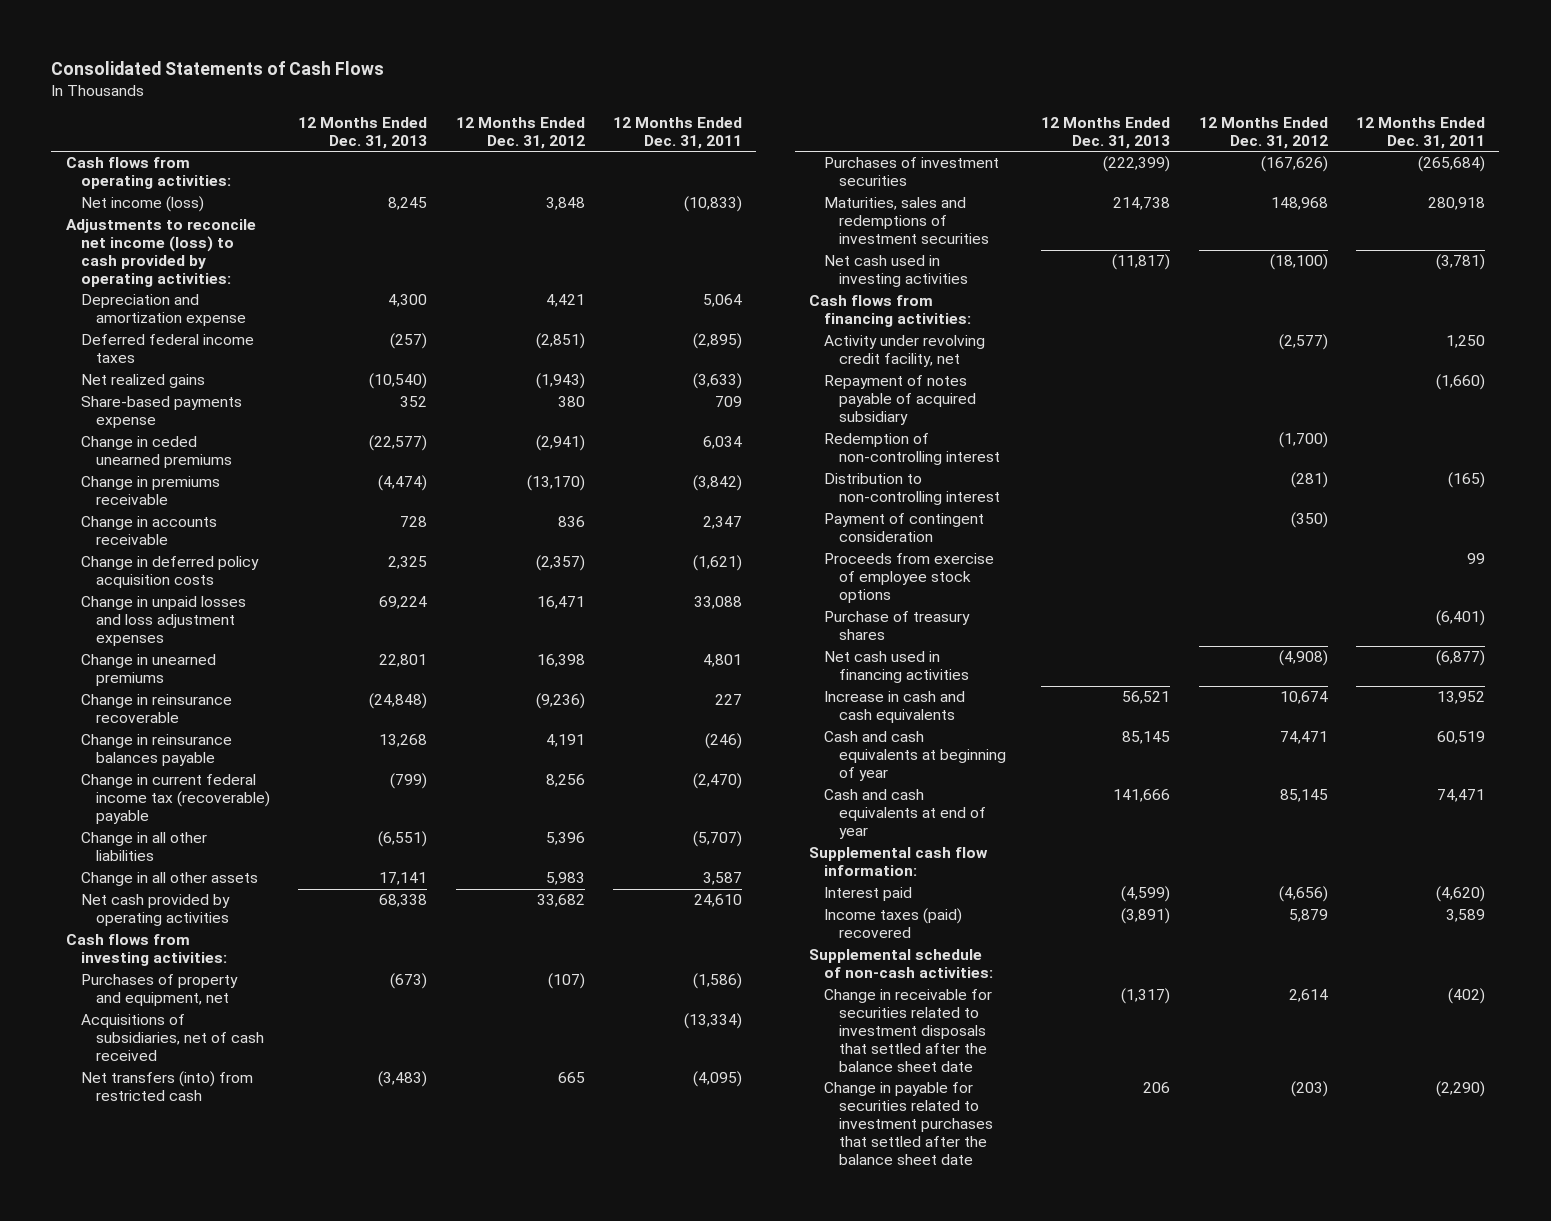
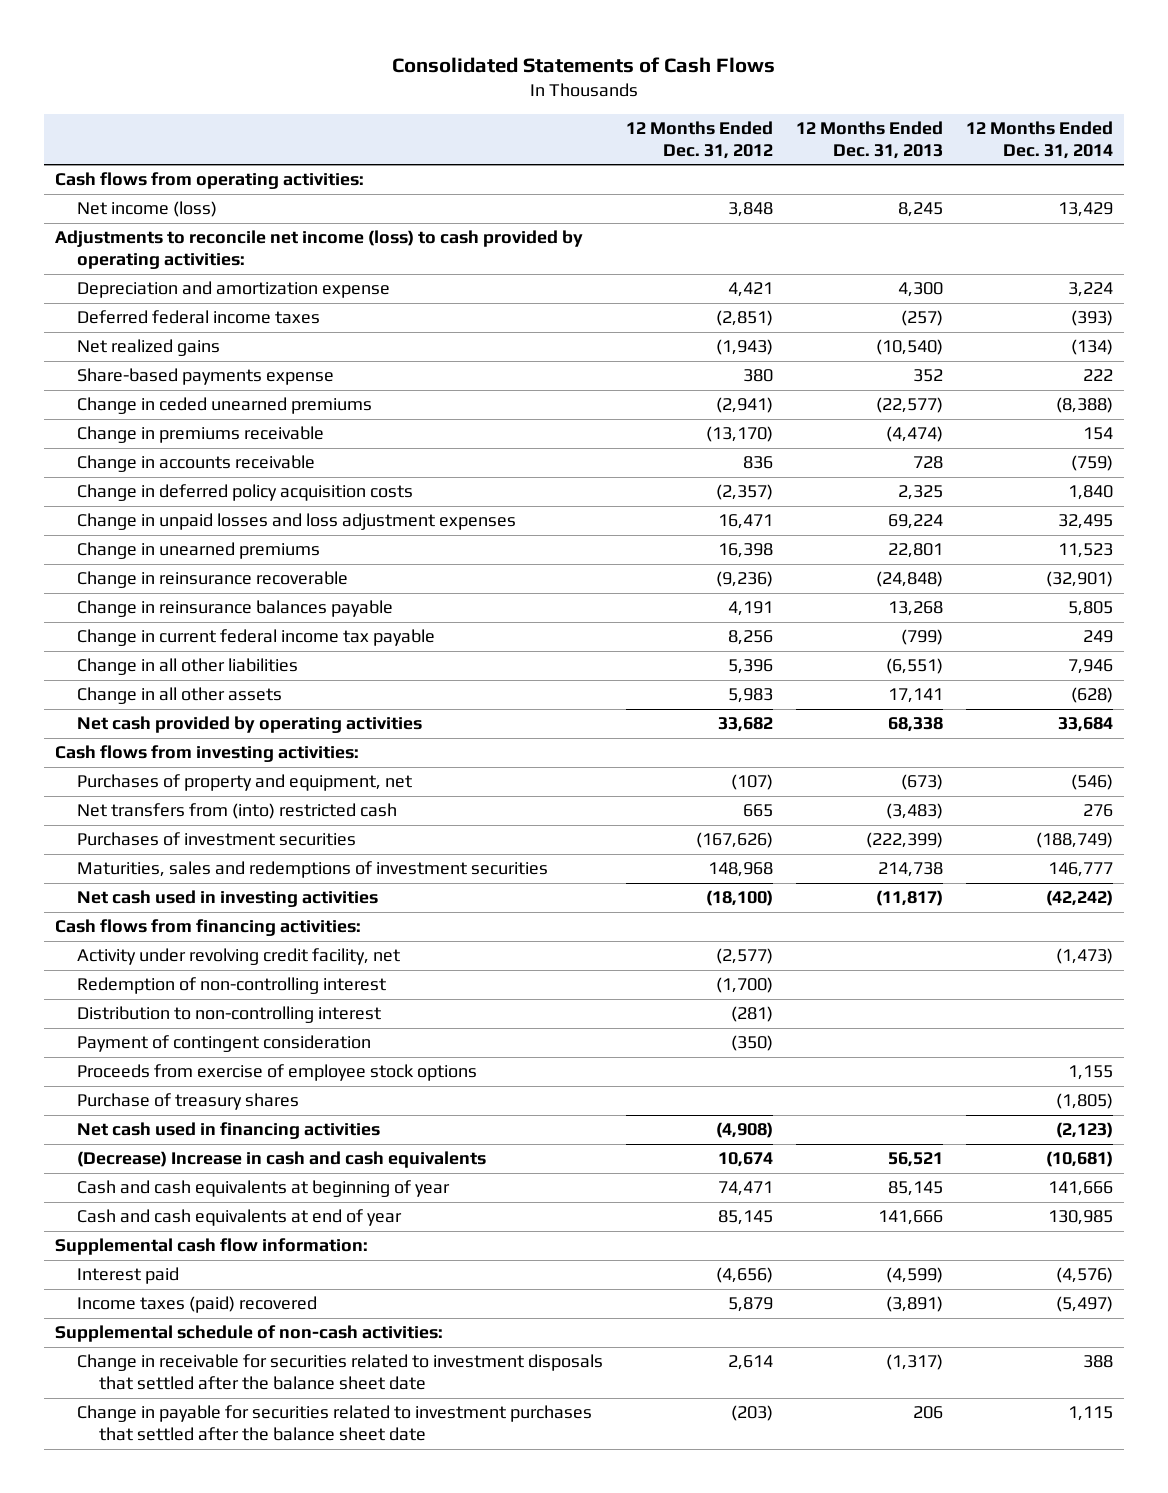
[612,117,742,149] 12 Months Ended Dec. 31, 2011 -> none
none -> [965,121,1113,159] 12 Months Ended Dec. 31, 2014
[80,774,271,825] Change in current federal income tax (recoverable) payable -> [77,629,436,647] Change in current federal income tax payable
[80,1014,265,1062] Acquisitions of subsidiaries, net of cash received -> none
[80,1071,253,1102] Net transfers (into) from restricted cash -> [77,803,398,820] Net transfers from (into) restricted cash
[823,375,977,426] Repayment of notes payable of acquired subsidiary -> none
[823,691,965,724] Increase in cash and cash equivalents -> [77,1151,487,1169] (Decrease) Increase in cash and cash equivalents

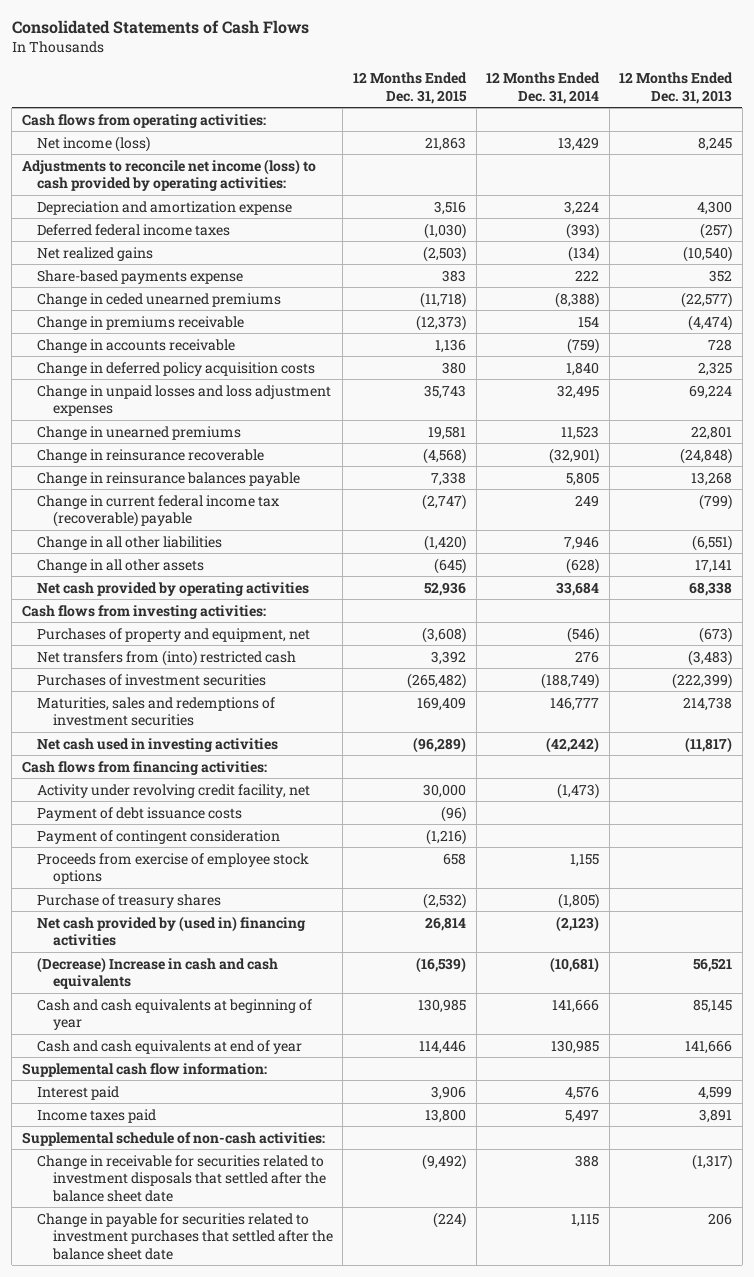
[625,121,773,159] 12 Months Ended Dec. 31, 2012 -> none
none -> [353,72,468,104] 12 Months Ended Dec. 31, 2015
[77,629,436,647] Change in current federal income tax payable -> [37,494,280,528] Change in current federal income tax (recoverable) payable
[77,977,387,995] Redemption of non-controlling interest -> none
[77,1006,382,1024] Distribution to non-controlling interest -> none
none -> [37,806,243,821] Payment of debt issuance costs
[77,1122,381,1140] Net cash used in financing activities -> [37,915,307,947] Net cash provided by (used in) financing activities
[885,1267,943,1284] (4,599) -> [698,1085,733,1100] 4,599
[1055,1267,1113,1284] (4,576) -> [565,1085,600,1100] 4,576
[77,1296,318,1314] Income taxes (paid) recovered -> [37,1108,157,1123] Income taxes paid
[885,1296,943,1313] (3,891) -> [699,1108,733,1123] 3,891
[1055,1296,1113,1313] (5,497) -> [565,1108,600,1123] 5,497

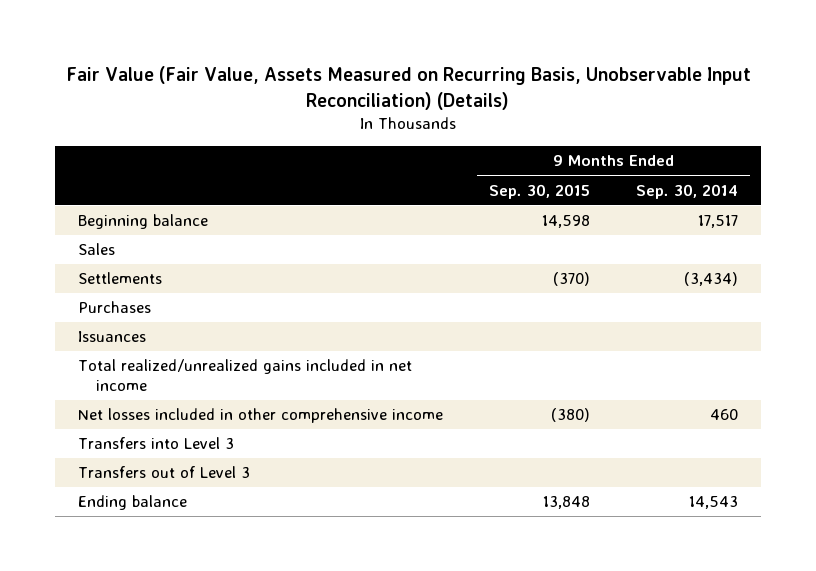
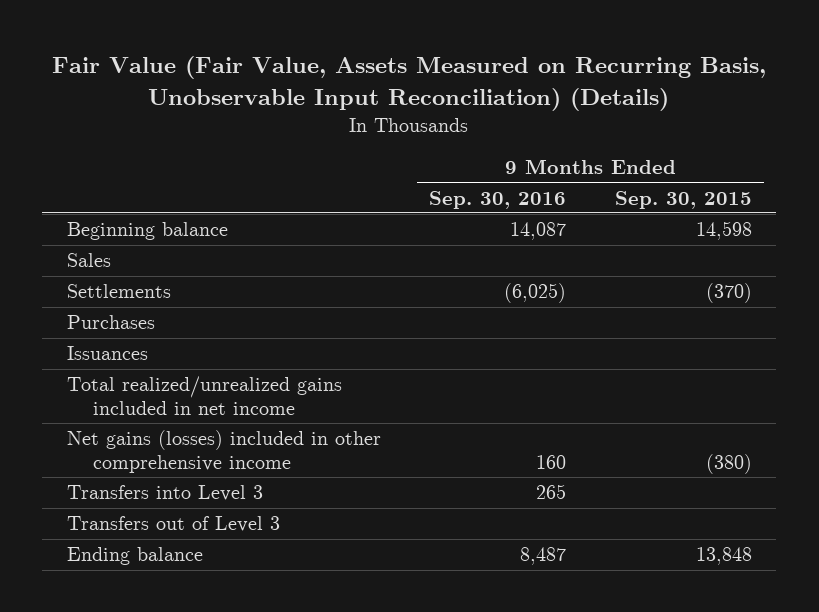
[636,183,739,199] Sep. 30, 2014 -> none
none -> [429,190,567,209] Sep. 30, 2016
[77,408,443,424] Net losses included in other comprehensive income -> [66,430,381,473] Net gains (losses) included in other comprehensive income

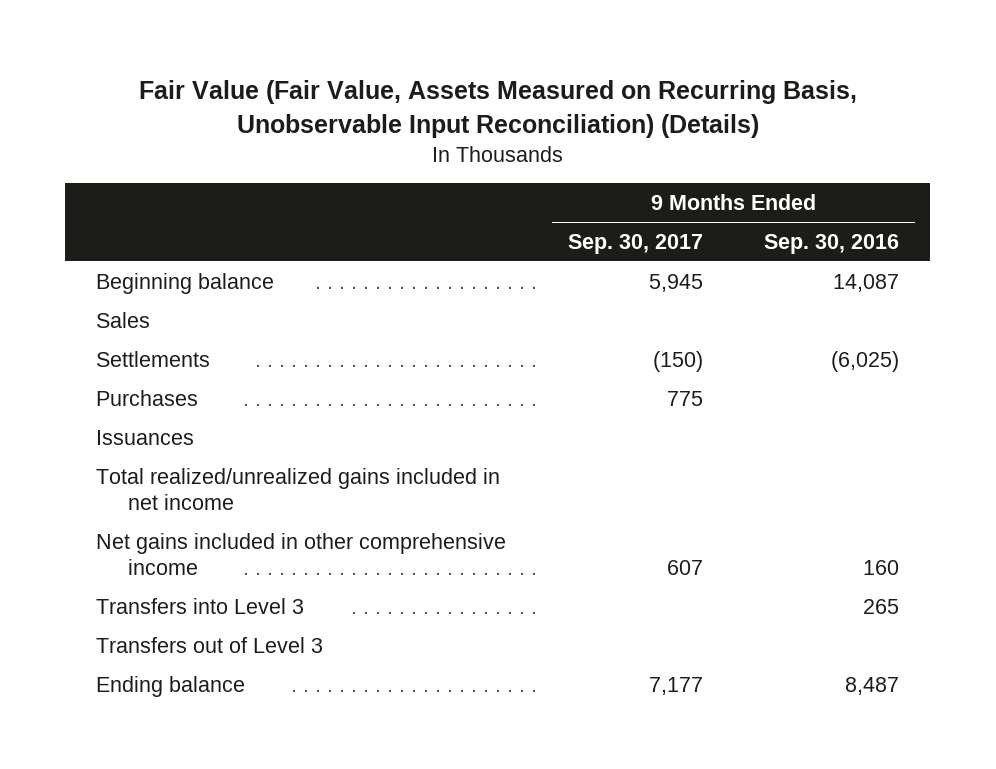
[615,190,753,209] Sep. 30, 2015 -> none
none -> [567,233,703,254] Sep. 30, 2017
[66,430,381,473] Net gains (losses) included in other comprehensive income -> [96,532,507,576] Net gains included in other comprehensive income

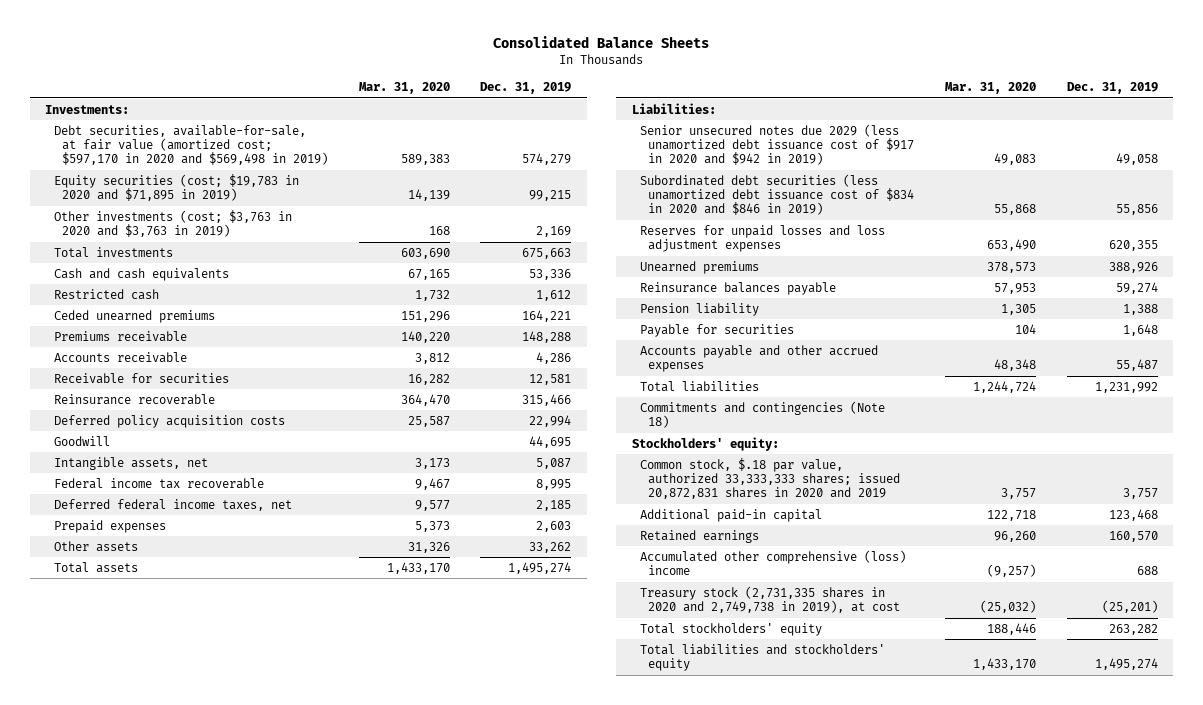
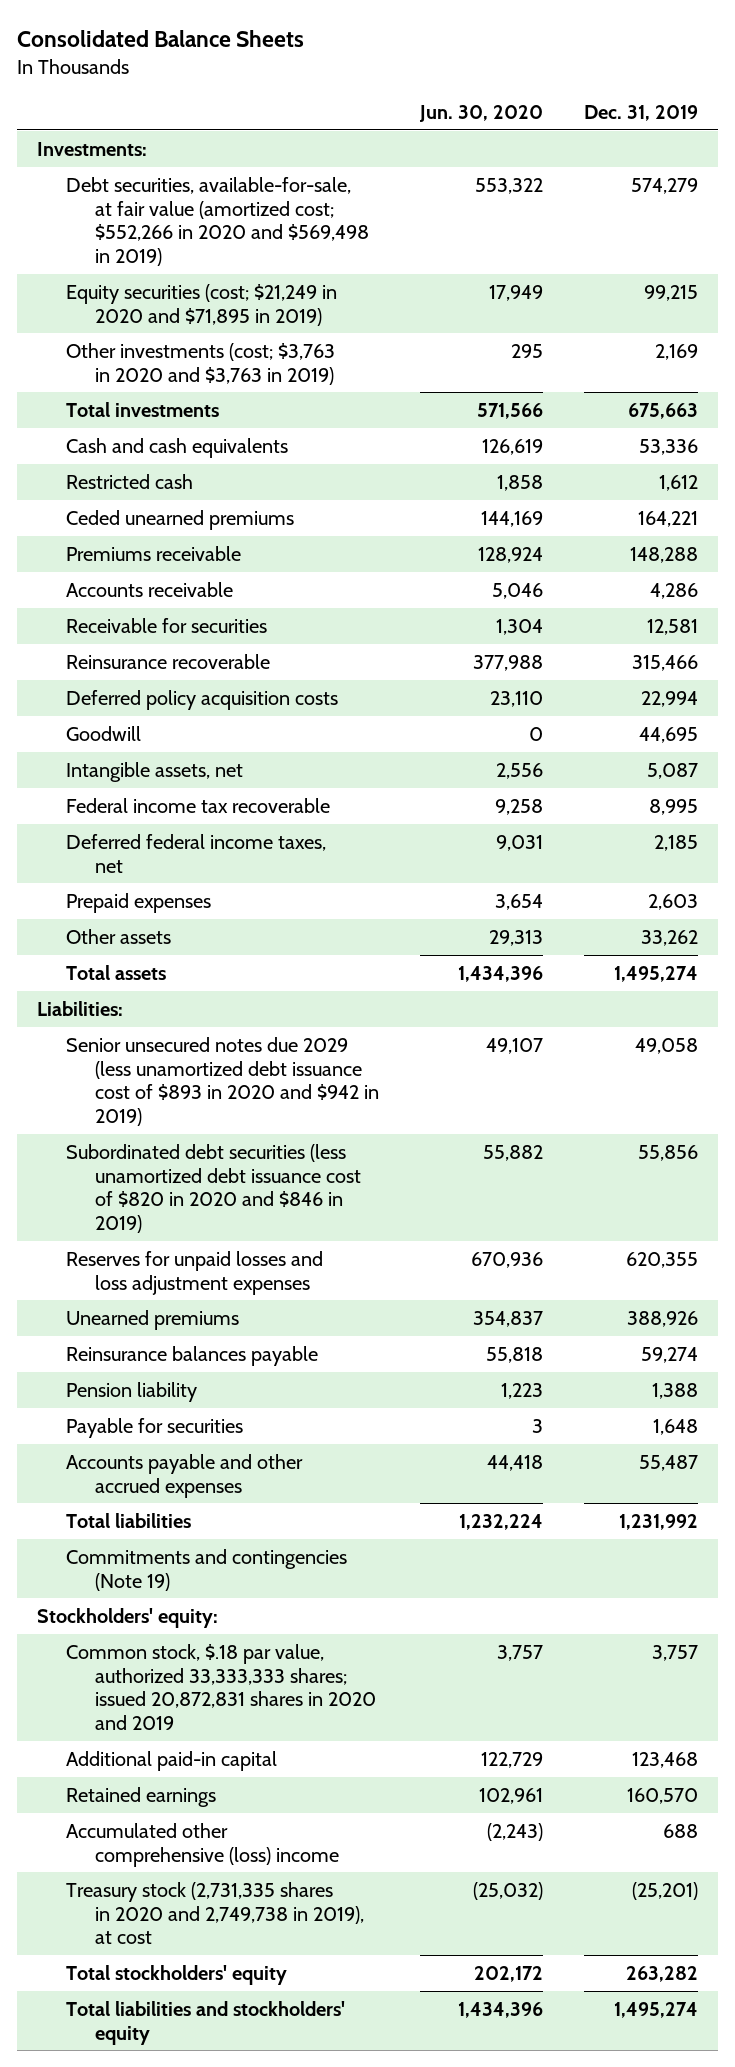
[358,81,450,94] Mar. 31, 2020 -> none
none -> [418,104,543,122] Jun. 30, 2020
[53,124,328,166] Debt securities, available-for-sale, at fair value (amortized cost; $597,170 in 2020 and $569,498 in 2019) -> [65,176,369,267] Debt securities, available-for-sale, at fair value (amortized cost; $552,266 in 2020 and $569,498 in 2019)
[53,173,299,202] Equity securities (cost; $19,783 in 2020 and $71,895 in 2019) -> [65,283,337,326] Equity securities (cost; $21,249 in 2020 and $71,895 in 2019)
[639,123,915,166] Senior unsecured notes due 2029 (less unamortized debt issuance cost of $917 in 2020 and $942 in 2019) -> [65,1036,379,1127] Senior unsecured notes due 2029 (less unamortized debt issuance cost of $893 in 2020 and $942 in 2019)
[639,173,915,216] Subordinated debt securities (less unamortized debt issuance cost of $834 in 2020 and $846 in 2019) -> [65,1143,361,1234] Subordinated debt securities (less unamortized debt issuance cost of $820 in 2020 and $846 in 2019)
[639,400,885,429] Commitments and contingencies (Note 18) -> [65,1548,347,1591] Commitments and contingencies (Note 19)

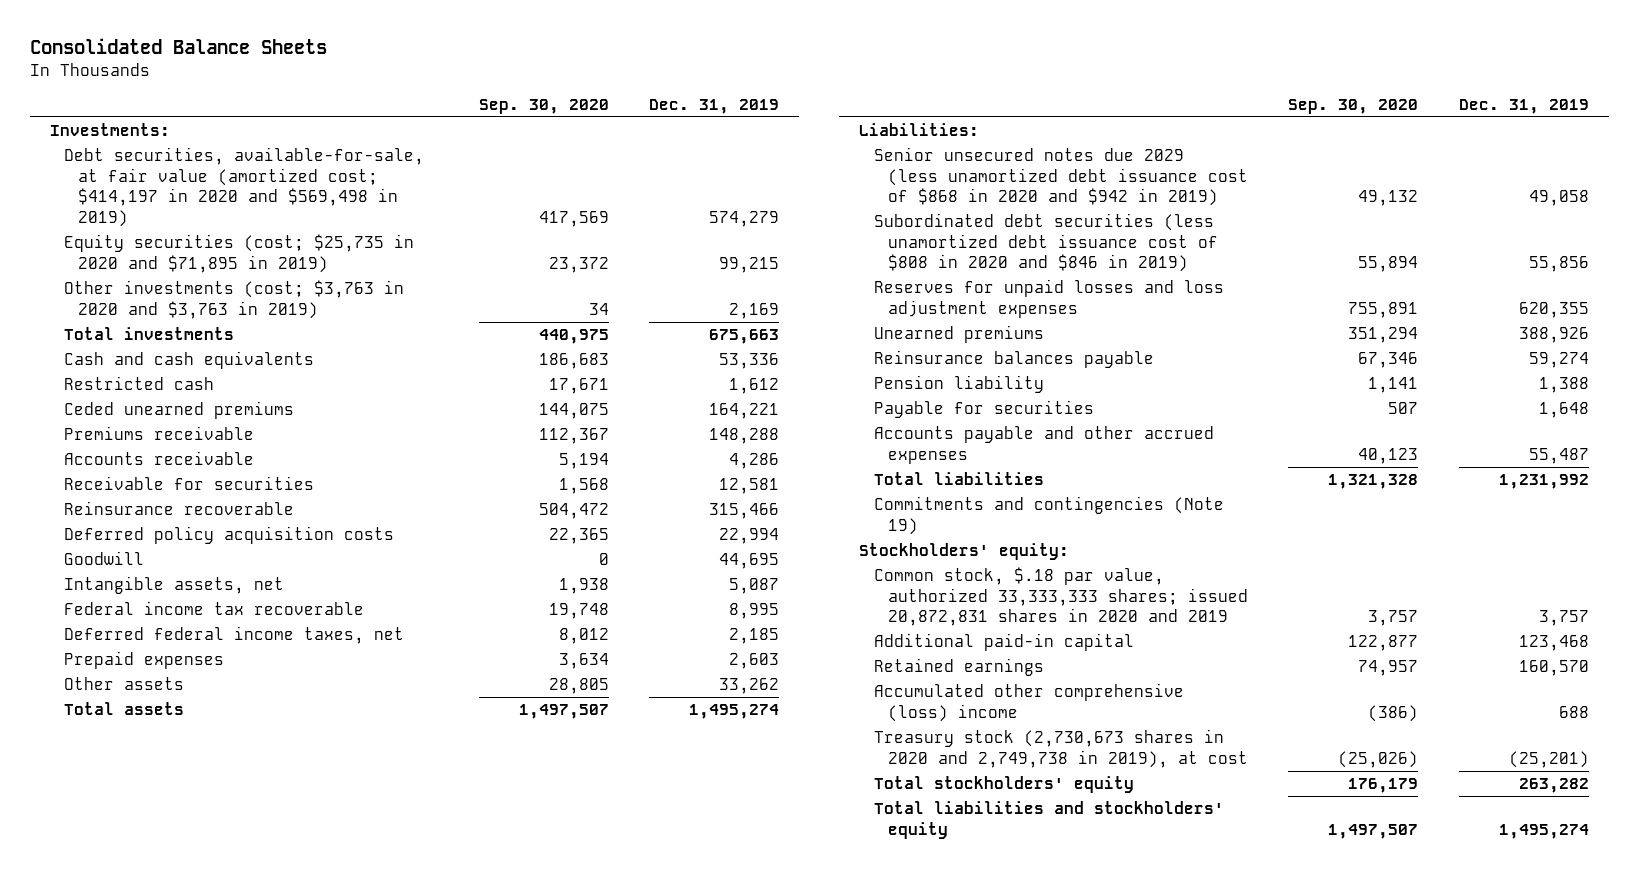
[418,104,543,122] Jun. 30, 2020 -> none
none -> [478,98,609,114] Sep. 30, 2020
[65,176,369,267] Debt securities, available-for-sale, at fair value (amortized cost; $552,266 in 2020 and $569,498 in 2019) -> [63,147,424,227] Debt securities, available-for-sale, at fair value (amortized cost; $414,197 in 2020 and $569,498 in 2019)
[65,283,337,326] Equity securities (cost; $21,249 in 2020 and $71,895 in 2019) -> [63,234,414,273] Equity securities (cost; $25,735 in 2020 and $71,895 in 2019)
[65,1036,379,1127] Senior unsecured notes due 2029 (less unamortized debt issuance cost of $893 in 2020 and $942 in 2019) -> [873,147,1248,207] Senior unsecured notes due 2029 (less unamortized debt issuance cost of $868 in 2020 and $942 in 2019)
[65,1143,361,1234] Subordinated debt securities (less unamortized debt issuance cost of $820 in 2020 and $846 in 2019) -> [873,213,1218,273] Subordinated debt securities (less unamortized debt issuance cost of $808 in 2020 and $846 in 2019)
[65,1881,364,1945] Treasury stock (2,731,335 shares in 2020 and 2,749,738 in 2019), at cost -> [873,729,1248,768] Treasury stock (2,730,673 shares in 2020 and 2,749,738 in 2019), at cost

